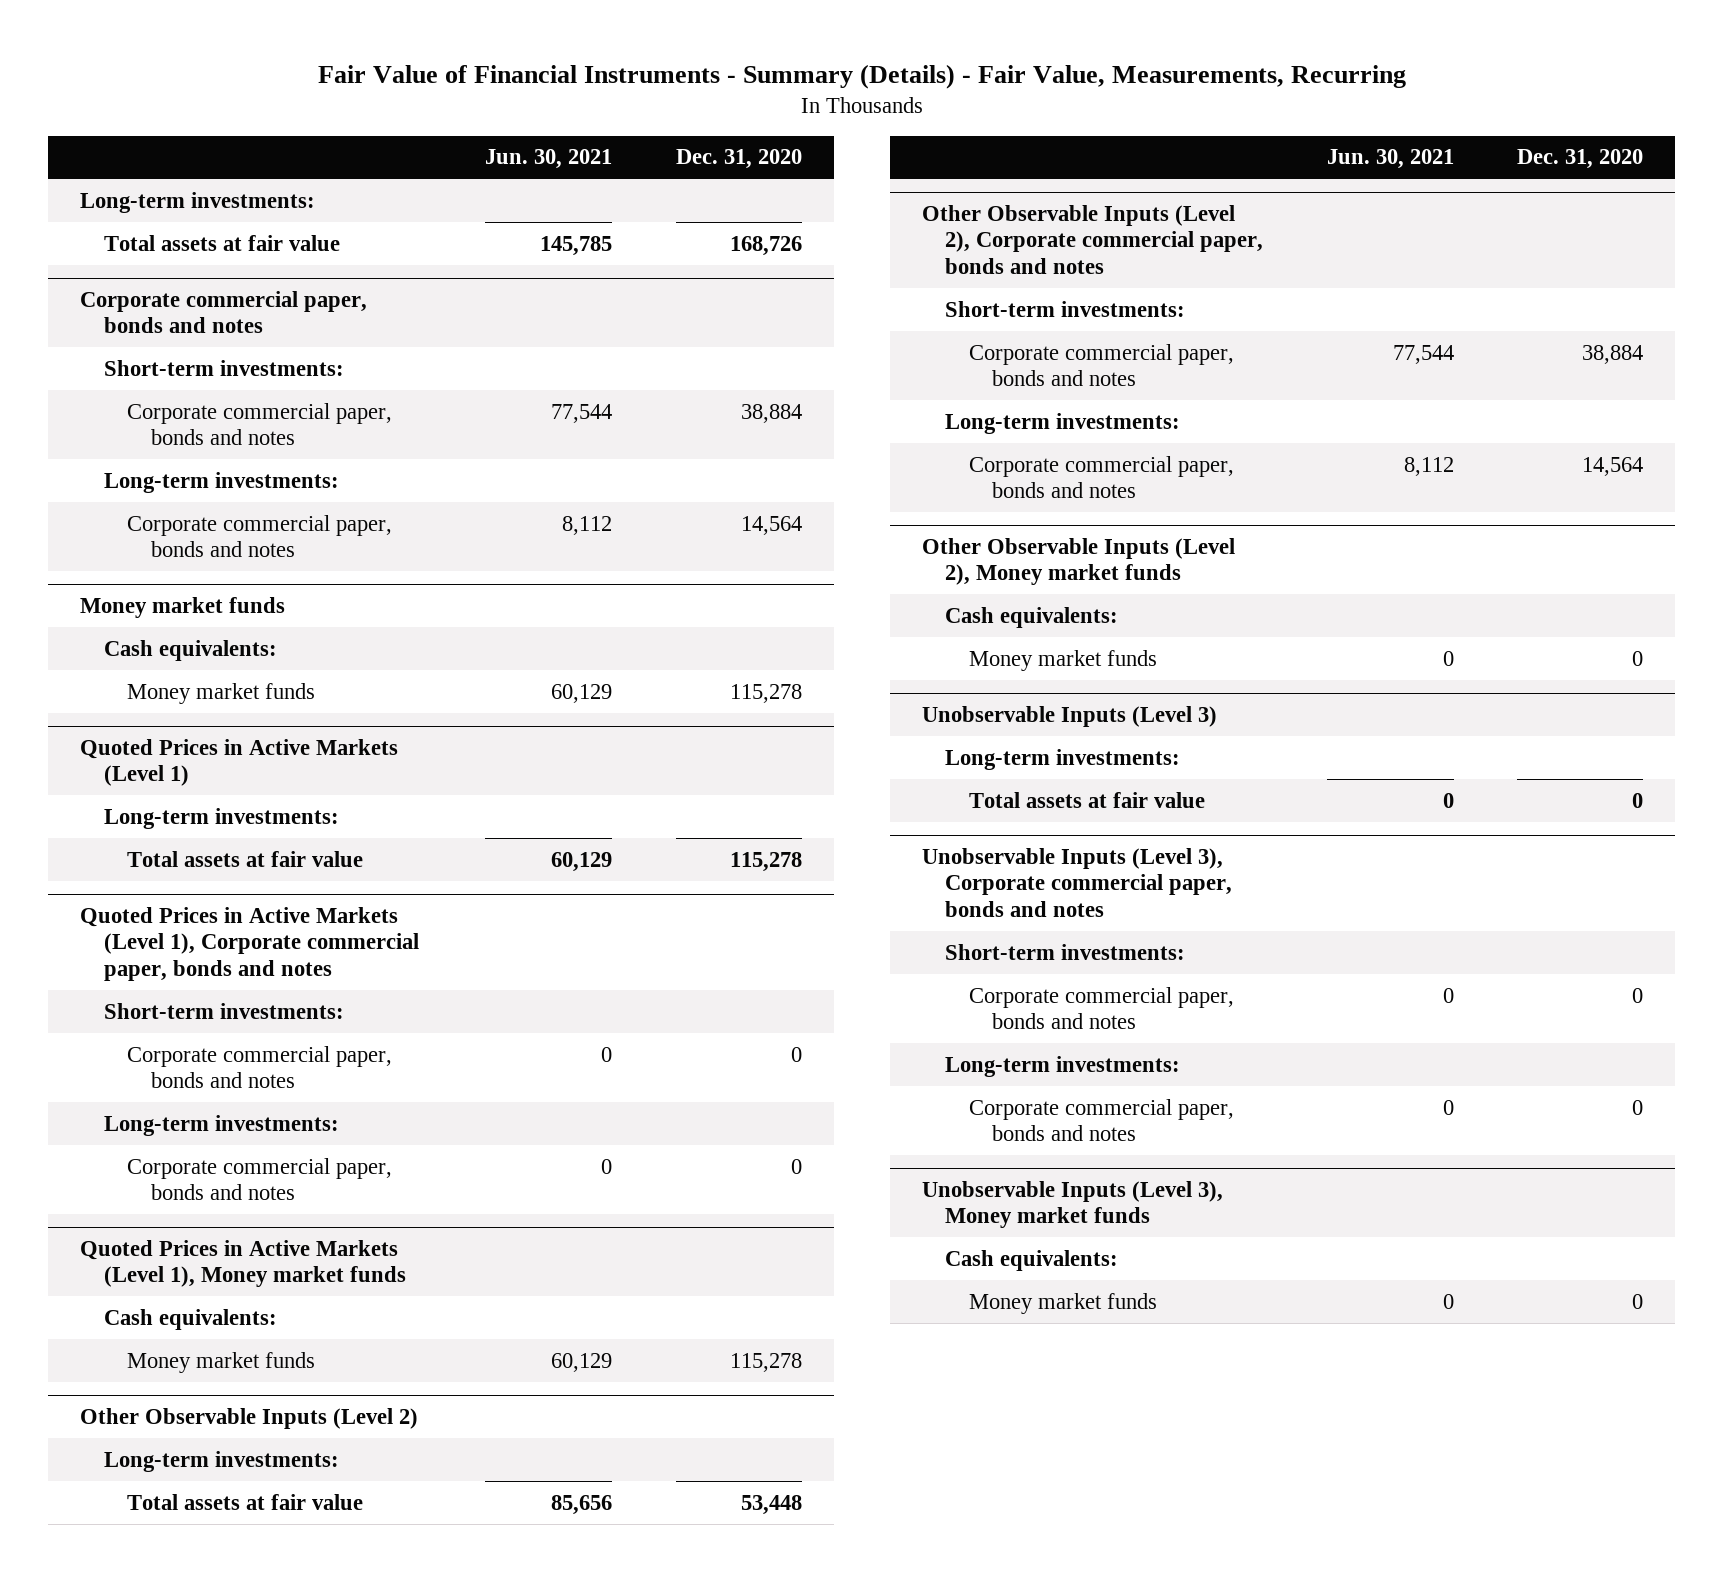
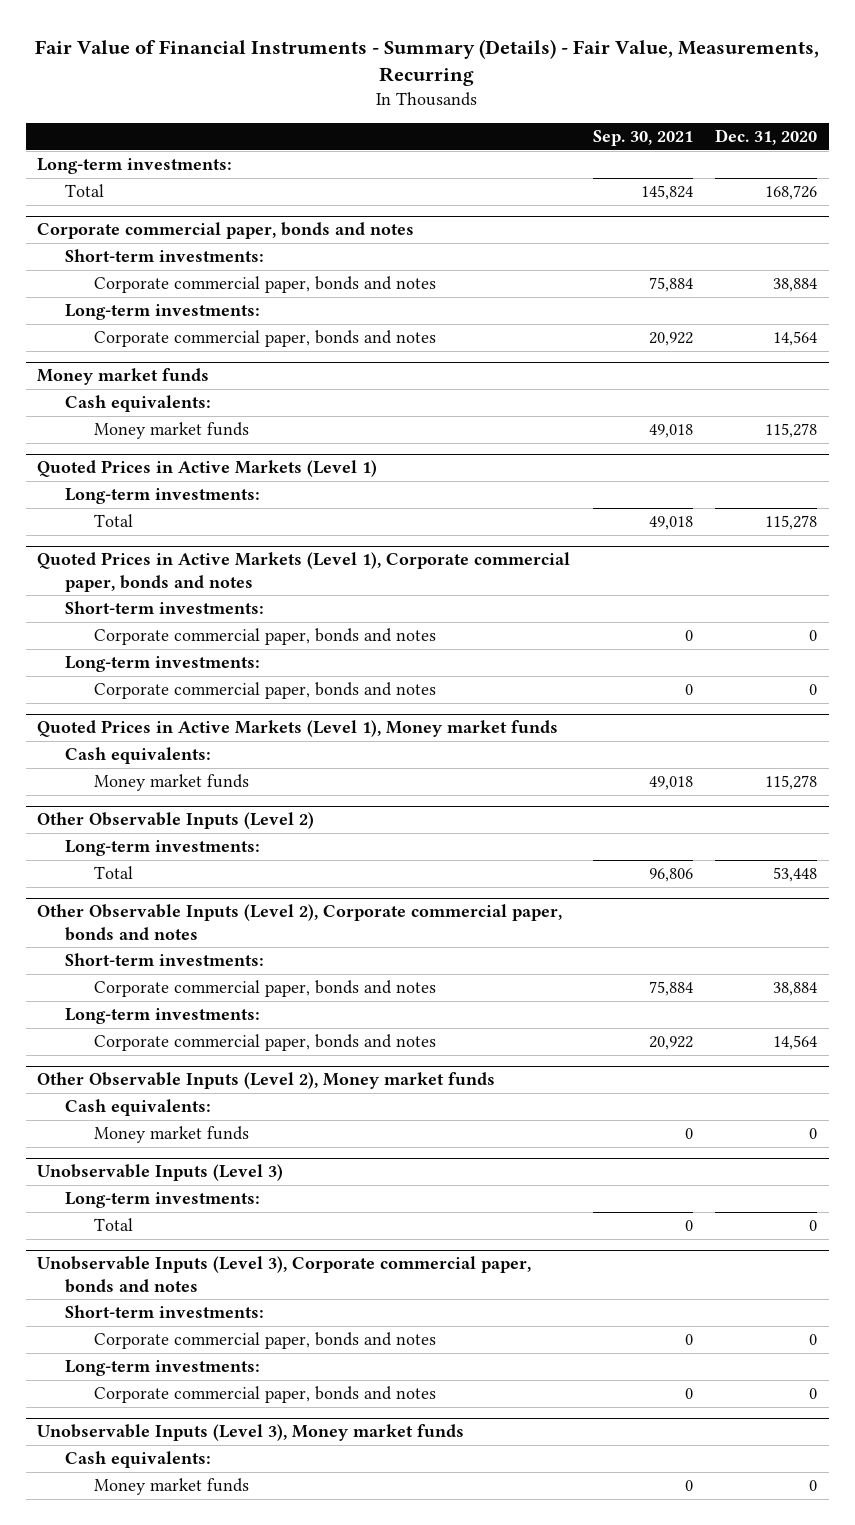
[485,149,613,170] Jun. 30, 2021 -> none
none -> [592,130,693,147] Sep. 30, 2021
[103,234,340,251] Total assets at fair value -> [65,184,105,198] Total
[127,850,364,867] Total assets at fair value -> [93,514,133,528] Total
[127,1493,364,1510] Total assets at fair value -> [93,866,133,880] Total
[968,791,1205,808] Total assets at fair value -> [93,1218,133,1232] Total

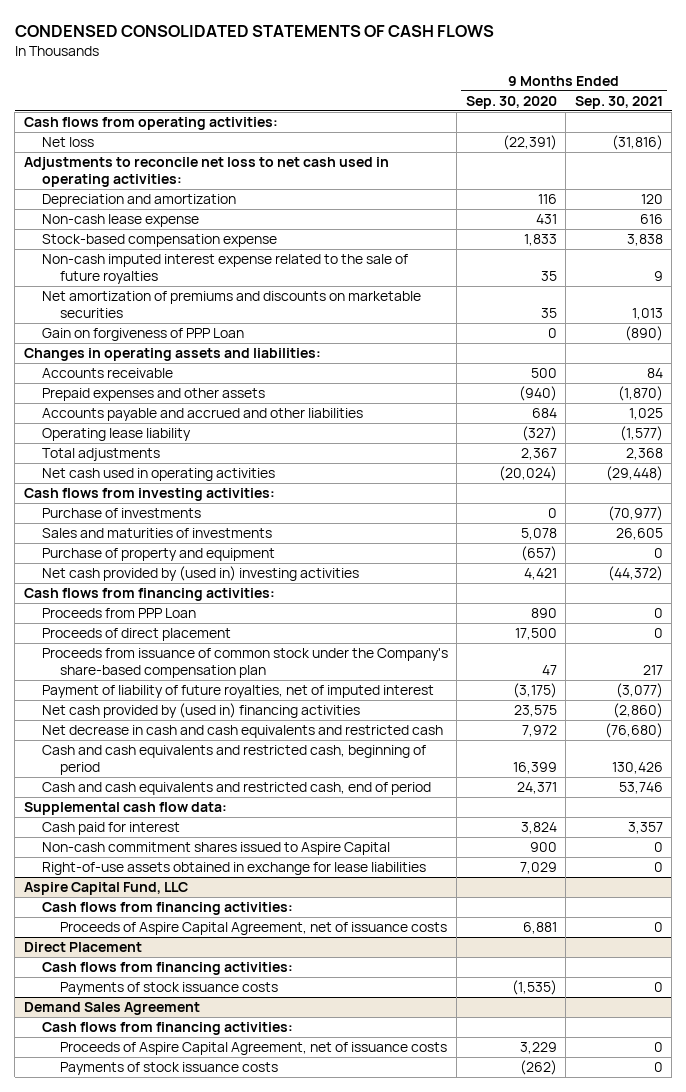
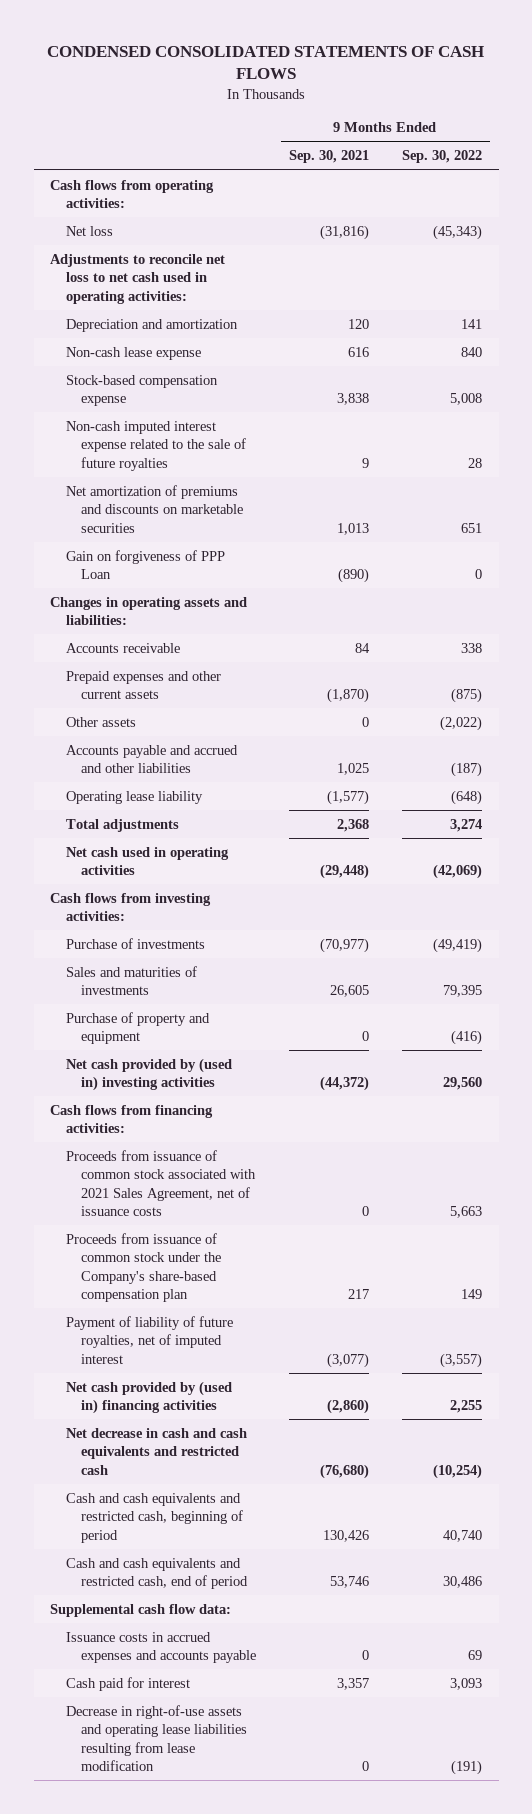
[465,96,557,110] Sep. 30, 2020 -> none
none -> [401,150,482,164] Sep. 30, 2022
[42,388,266,402] Prepaid expenses and other assets -> [65,670,221,700] Prepaid expenses and other current assets
none -> [65,716,136,727] Other assets
[42,608,197,619] Proceeds from PPP Loan -> none
[42,628,232,642] Proceeds of direct placement -> none
none -> [65,1149,256,1217] Proceeds from issuance of common stock associated with 2021 Sales Agreement, net of issuance costs
none -> [65,1631,256,1664] Issuance costs in accrued expenses and accounts payable
[42,842,391,856] Non-cash commitment shares issued to Aspire Capital -> none
[42,862,427,876] Right-of-use assets obtained in exchange for lease liabilities -> none
[23,882,188,896] Aspire Capital Fund, LLC -> none
[42,902,294,916] Cash flows from financing activities: -> none
[60,922,448,936] Proceeds of Aspire Capital Agreement, net of issuance costs -> none
[23,942,142,953] Direct Placement -> none
[42,962,294,976] Cash flows from financing activities: -> none
[60,982,279,996] Payments of stock issuance costs -> none
[23,1002,200,1016] Demand Sales Agreement -> none
[42,1022,294,1036] Cash flows from financing activities: -> none
[60,1042,448,1056] Proceeds of Aspire Capital Agreement, net of issuance costs -> none
[60,1062,279,1076] Payments of stock issuance costs -> none
none -> [65,1704,247,1772] Decrease in right-of-use assets and operating lease liabilities resulting from lease modification

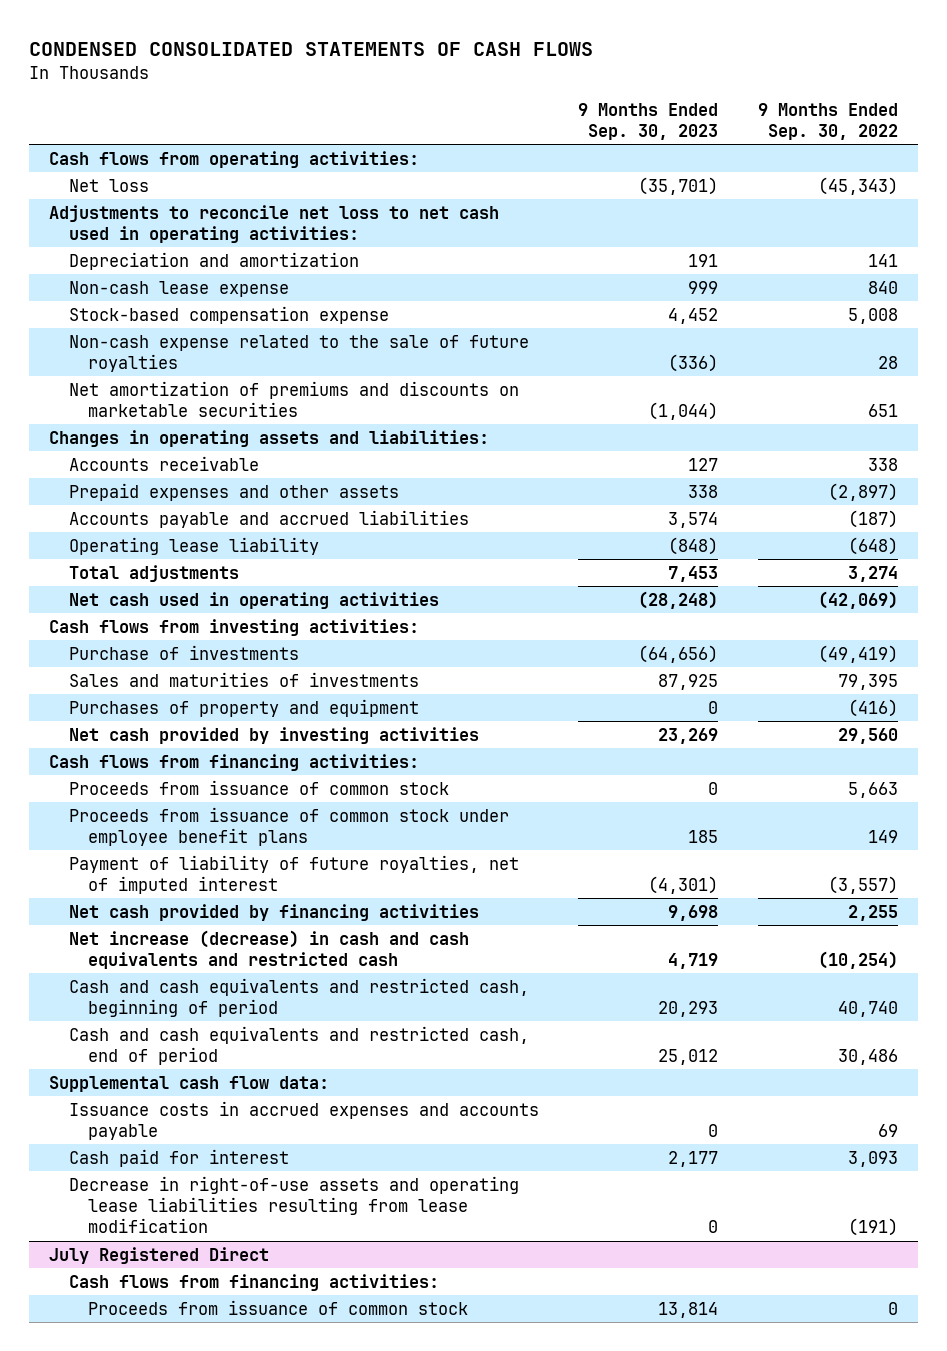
[288,150,369,164] Sep. 30, 2021 -> none
none -> [578,102,719,140] 9 Months Ended Sep. 30, 2023
[65,420,246,471] Non-cash imputed interest expense related to the sale of future royalties -> [68,334,529,373] Non-cash expense related to the sale of future royalties
[65,549,225,580] Gain on forgiveness of PPP Loan -> none
[65,716,136,727] Other assets -> none
[65,670,221,700] Prepaid expenses and other current assets -> [68,482,399,501] Prepaid expenses and other assets
[450,688,482,704] (875) -> [827,482,898,501] (2,897)
[65,744,238,774] Accounts payable and accrued and other liabilities -> [68,509,469,528] Accounts payable and accrued liabilities
[65,1011,210,1045] Purchase of property and equipment -> [68,698,419,717] Purchases of property and equipment
[65,1057,232,1092] Net cash provided by (used in) investing activities -> [68,726,479,744] Net cash provided by investing activities
[65,1149,256,1217] Proceeds from issuance of common stock associated with 2021 Sales Agreement, net of issuance costs -> [68,779,449,795] Proceeds from issuance of common stock
[65,1232,221,1303] Proceeds from issuance of common stock under the Company's share-based compensation plan -> [68,806,509,847] Proceeds from issuance of common stock under employee benefit plans
[65,1380,232,1415] Net cash provided by (used in) financing activities -> [68,903,479,921] Net cash provided by financing activities
[65,1427,247,1475] Net decrease in cash and cash equivalents and restricted cash -> [68,929,469,970] Net increase (decrease) in cash and cash equivalents and restricted cash
none -> [49,1246,270,1264] July Registered Direct
none -> [68,1273,439,1291] Cash flows from financing activities:
none -> [87,1299,468,1315] Proceeds from issuance of common stock

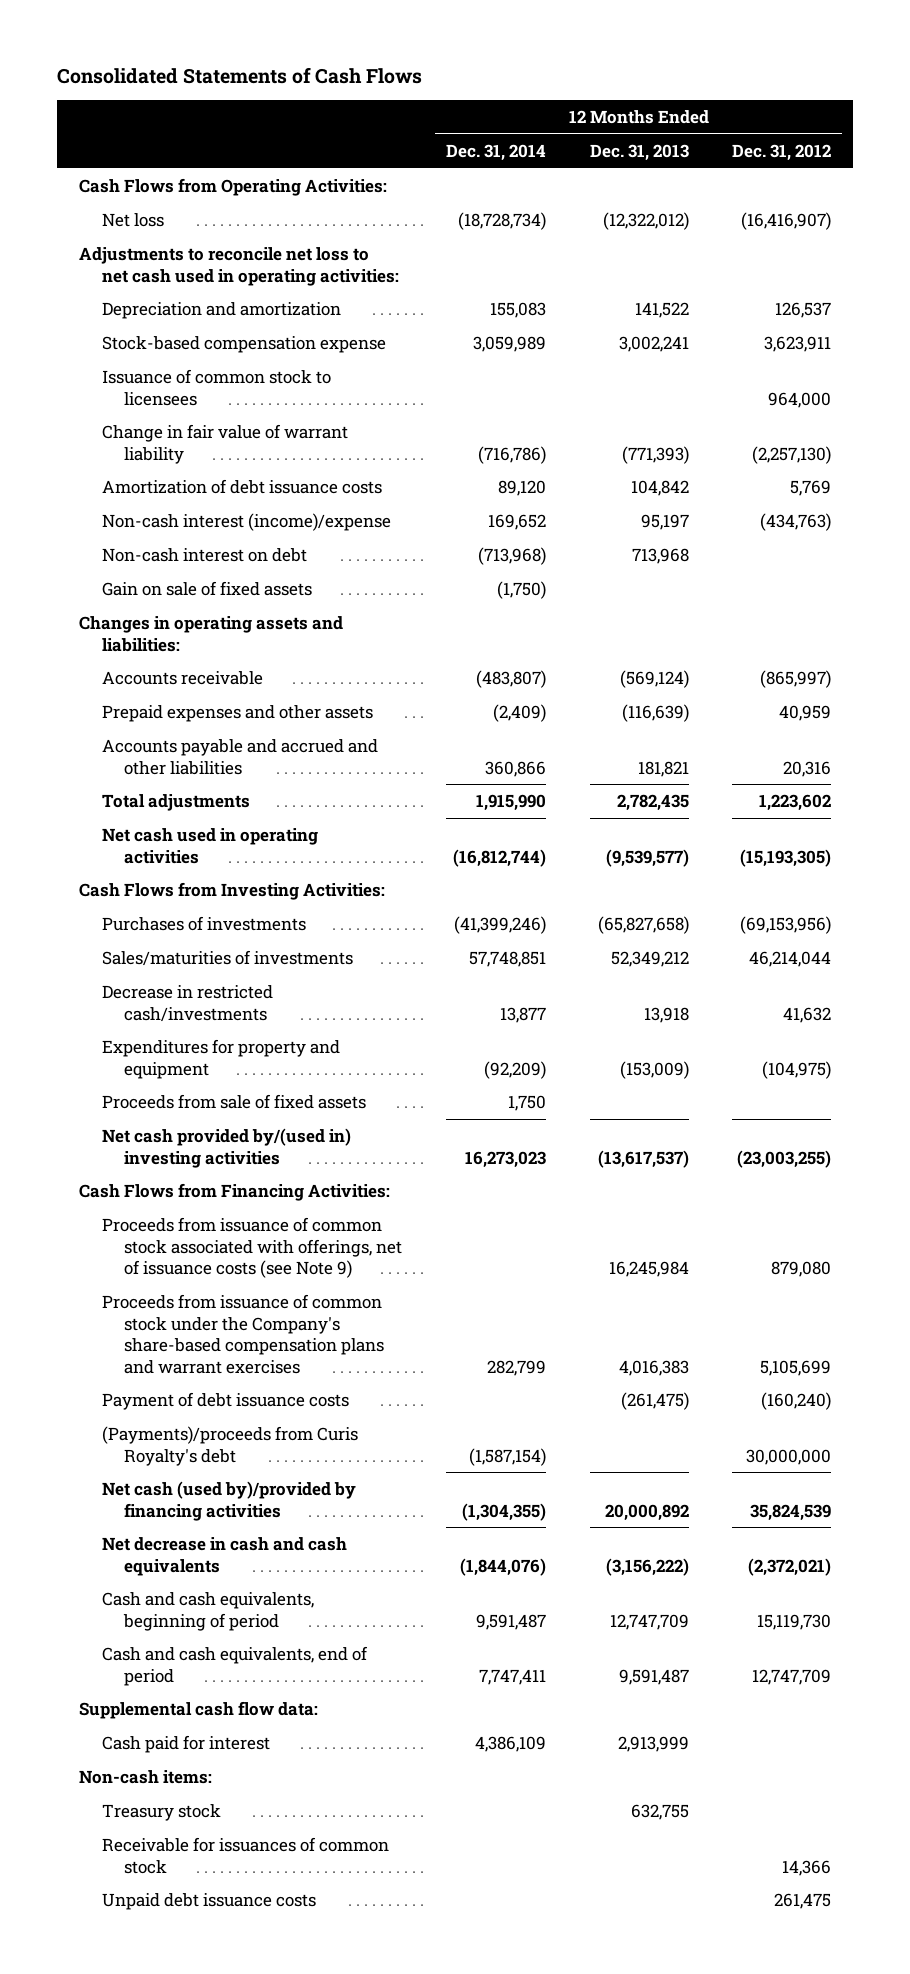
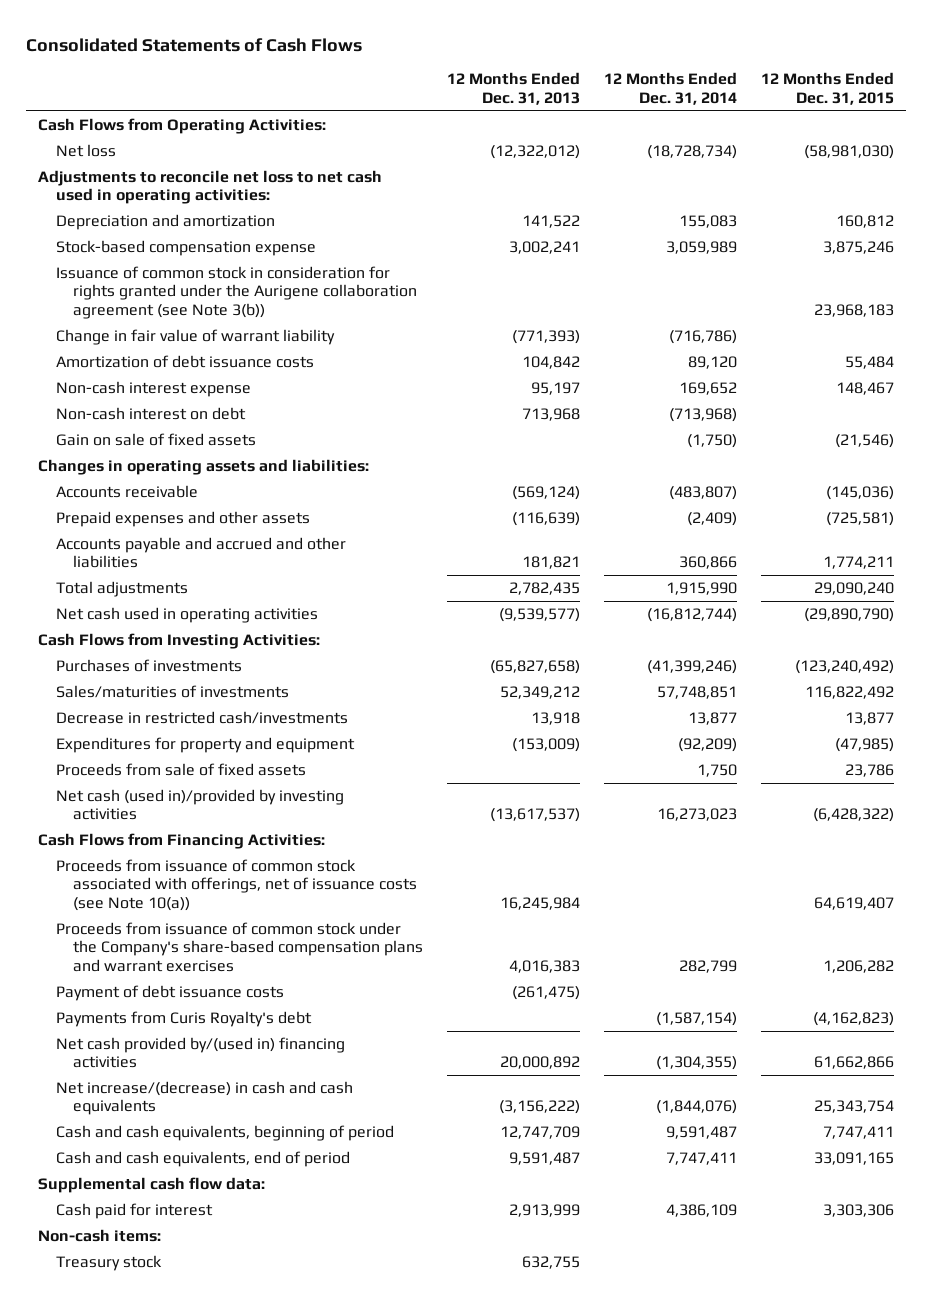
[732,143,832,161] Dec. 31, 2012 -> none
none -> [761,72,895,105] 12 Months Ended Dec. 31, 2015
[101,368,331,406] Issuance of common stock to licensees -> [55,265,418,319] Issuance of common stock in consideration for rights granted under the Aurigene collaboration agreement (see Note 3(b))
[101,512,391,531] Non-cash interest (income)/expense -> [55,380,251,397] Non-cash interest expense
[101,1127,351,1168] Net cash provided by/(used in) investing activities -> [55,788,344,821] Net cash (used in)/provided by investing activities
[101,1216,403,1279] Proceeds from issuance of common stock associated with offerings, net of issuance costs (see Note 9) -> [55,858,418,911] Proceeds from issuance of common stock associated with offerings, net of issuance costs (see Note 10(a))
[101,1425,358,1466] (Payments)/proceeds from Curis Royalty's debt -> [55,1010,312,1027] Payments from Curis Royalty's debt
[101,1480,356,1521] Net cash (used by)/provided by financing activities -> [55,1036,345,1069] Net cash provided by/(used in) financing activities
[101,1536,347,1576] Net decrease in cash and cash equivalents -> [55,1080,353,1116] Net increase/(decrease) in cash and cash equivalents
[101,1836,389,1874] Receivable for issuances of common stock -> none
[101,1892,316,1910] Unpaid debt issuance costs -> none

